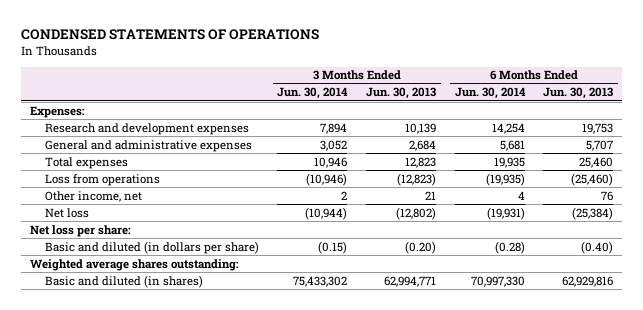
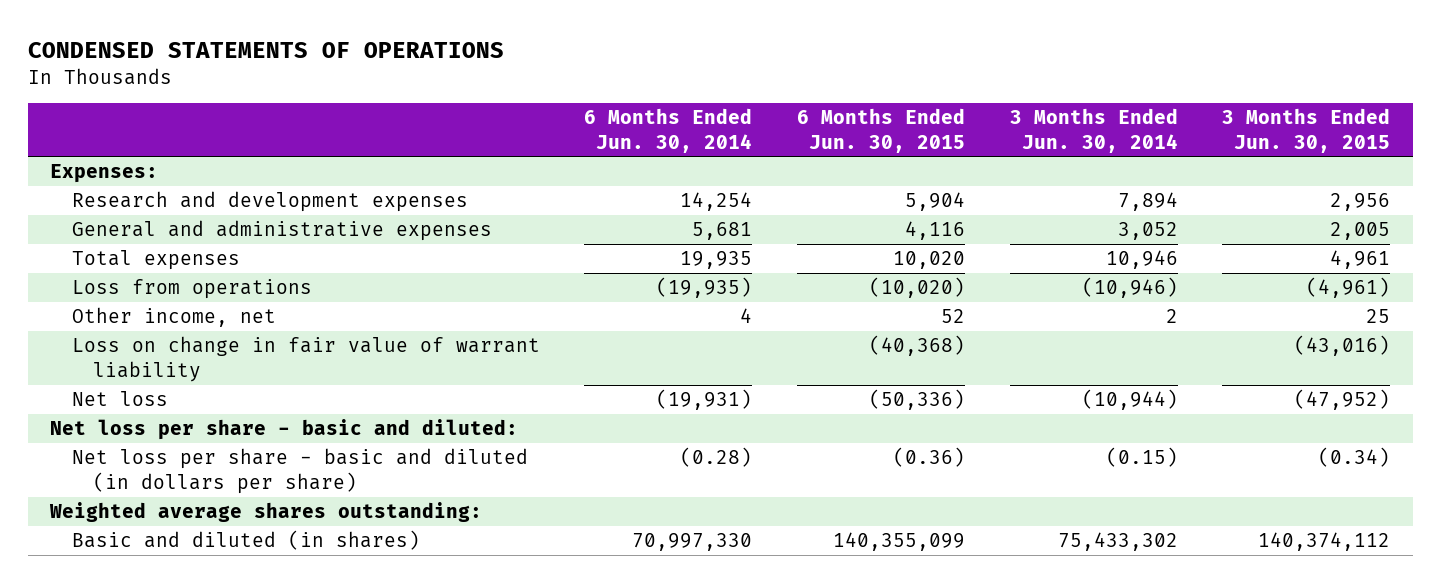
[365,87,436,100] Jun. 30, 2013 -> none
[543,87,614,100] Jun. 30, 2013 -> none
none -> [797,108,966,153] 6 Months Ended Jun. 30, 2015
none -> [1222,108,1391,153] 3 Months Ended Jun. 30, 2015
none -> [71,336,540,382] Loss on change in fair value of warrant liability
[30,224,132,237] Net loss per share: -> [50,419,519,441] Net loss per share - basic and diluted:
[44,240,259,254] Basic and diluted (in dollars per share) -> [71,448,528,494] Net loss per share - basic and diluted (in dollars per share)

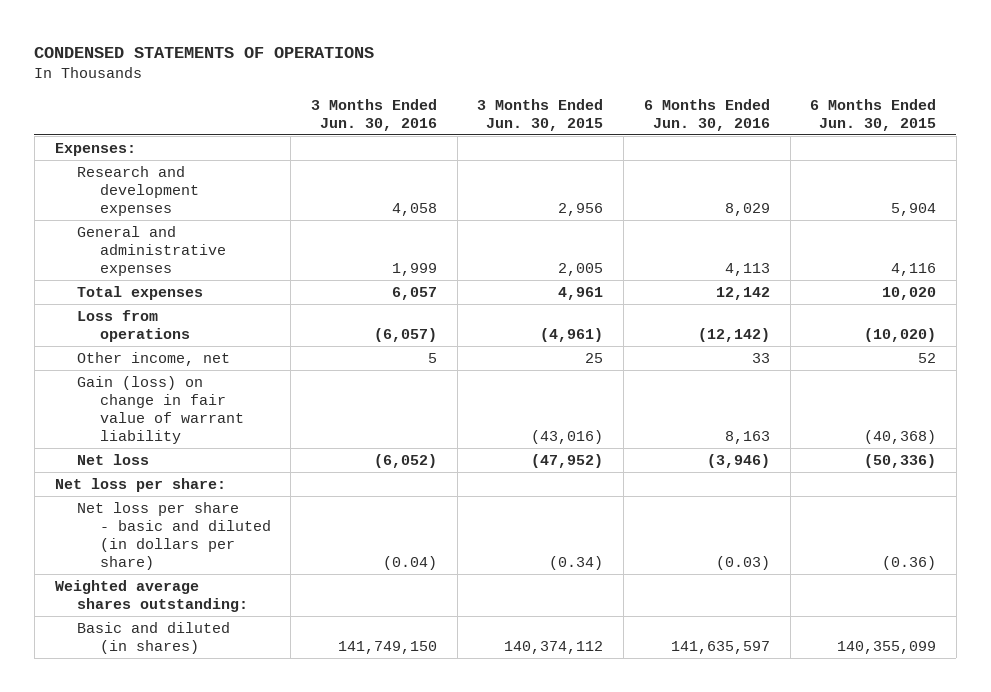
[584,108,753,153] 6 Months Ended Jun. 30, 2014 -> none
[1009,108,1178,153] 3 Months Ended Jun. 30, 2014 -> none
none -> [311,98,438,131] 3 Months Ended Jun. 30, 2016
none -> [643,98,770,131] 6 Months Ended Jun. 30, 2016
[71,336,540,382] Loss on change in fair value of warrant liability -> [77,375,244,445] Gain (loss) on change in fair value of warrant liability
[50,419,519,441] Net loss per share - basic and diluted: -> [54,477,226,492] Net loss per share:

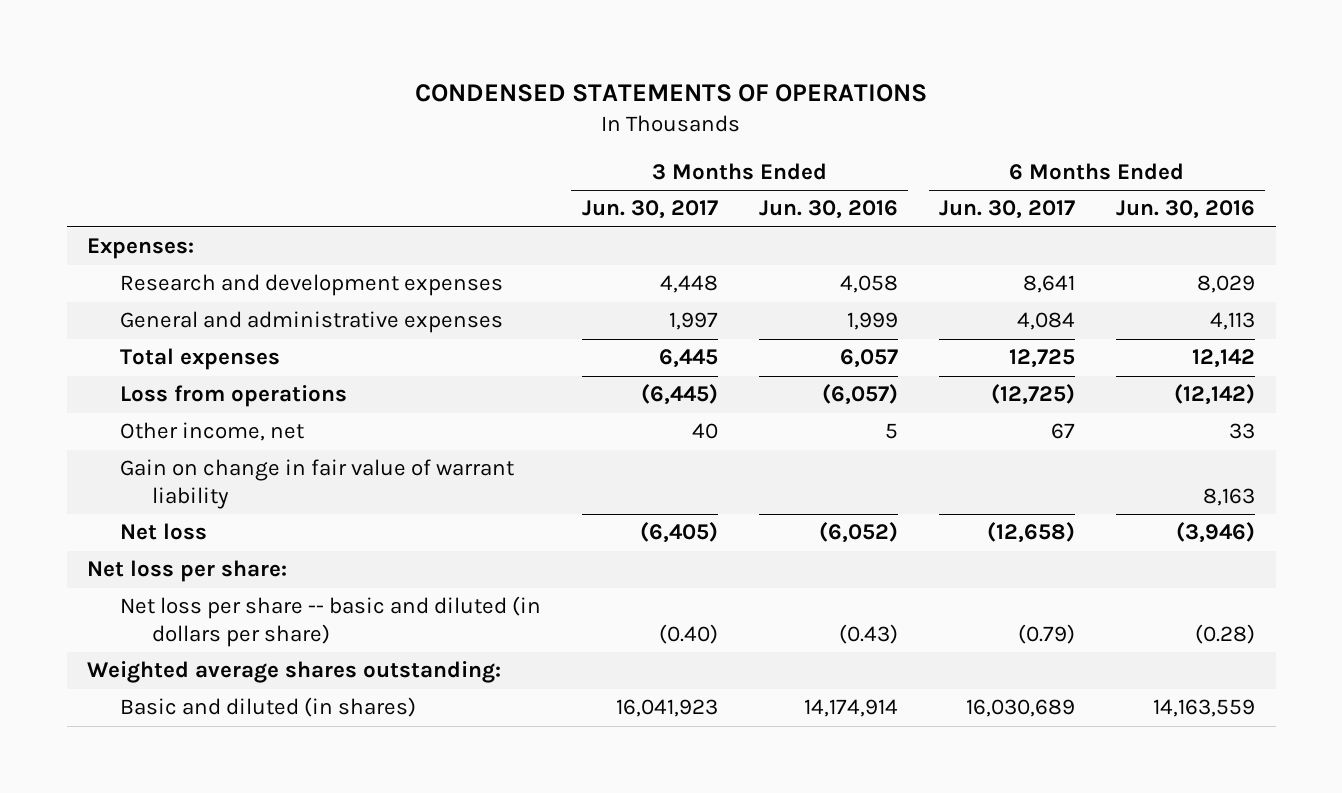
[477,98,604,131] 3 Months Ended Jun. 30, 2015 -> none
[810,98,937,131] 6 Months Ended Jun. 30, 2015 -> none
none -> [581,200,718,220] Jun. 30, 2017
none -> [938,200,1075,220] Jun. 30, 2017
[77,375,244,445] Gain (loss) on change in fair value of warrant liability -> [119,459,514,510] Gain on change in fair value of warrant liability
[77,501,271,571] Net loss per share - basic and diluted (in dollars per share) -> [119,596,541,648] Net loss per share -- basic and diluted (in dollars per share)
[383,556,438,571] (0.04) -> [838,624,898,645] (0.43)
[715,556,770,571] (0.03) -> [1195,624,1256,645] (0.28)
[338,641,438,655] 141,749,150 -> [803,699,898,718] 14,174,914
[670,641,770,655] 141,635,597 -> [1153,699,1256,718] 14,163,559

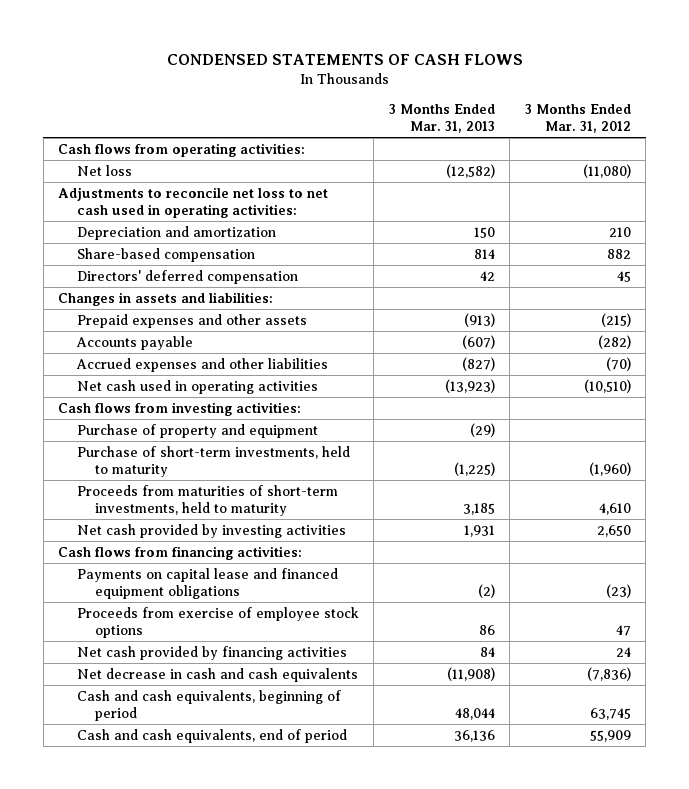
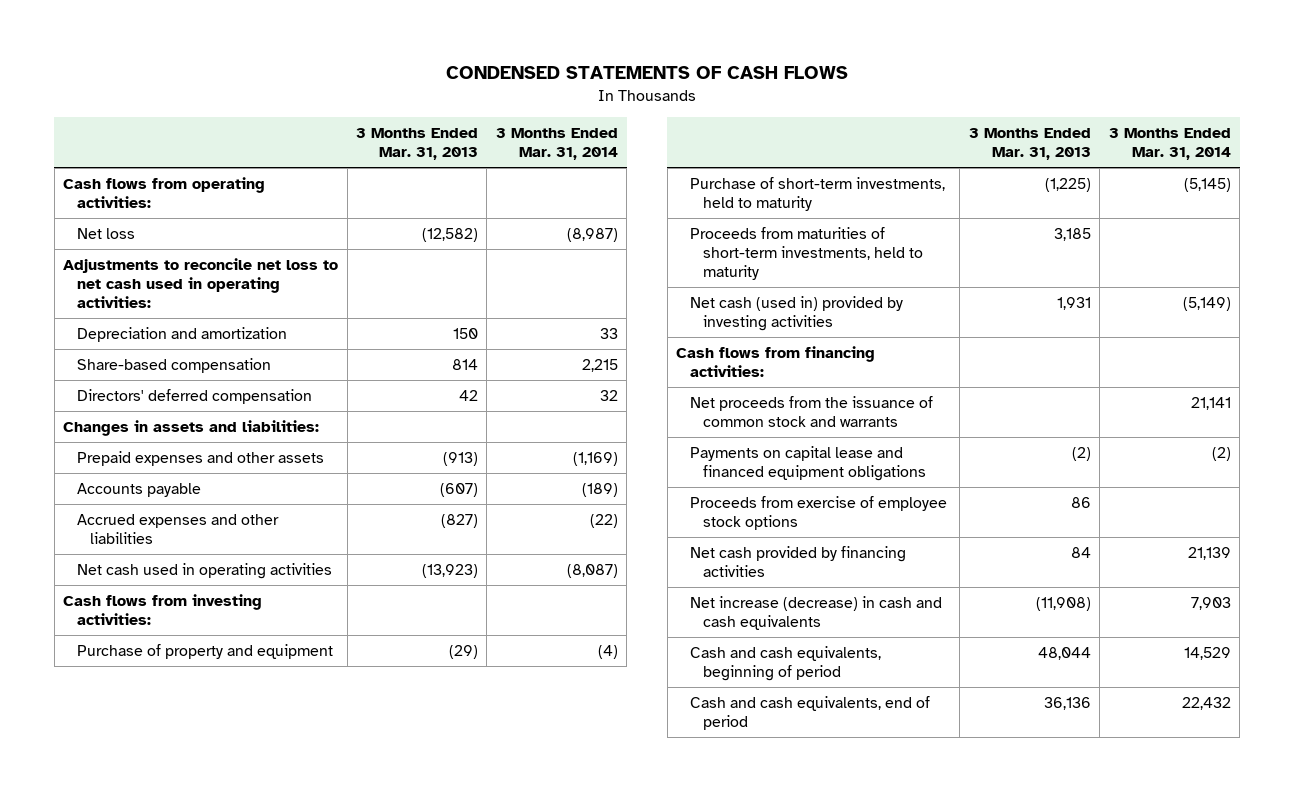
[524,104,631,134] 3 Months Ended Mar. 31, 2012 -> none
none -> [495,127,618,160] 3 Months Ended Mar. 31, 2014
[76,524,346,539] Net cash provided by investing activities -> [689,296,903,332] Net cash (used in) provided by investing activities
none -> [689,396,933,428] Net proceeds from the issuance of common stock and warrants
[76,668,358,683] Net decrease in cash and cash equivalents -> [689,596,942,631] Net increase (decrease) in cash and cash equivalents

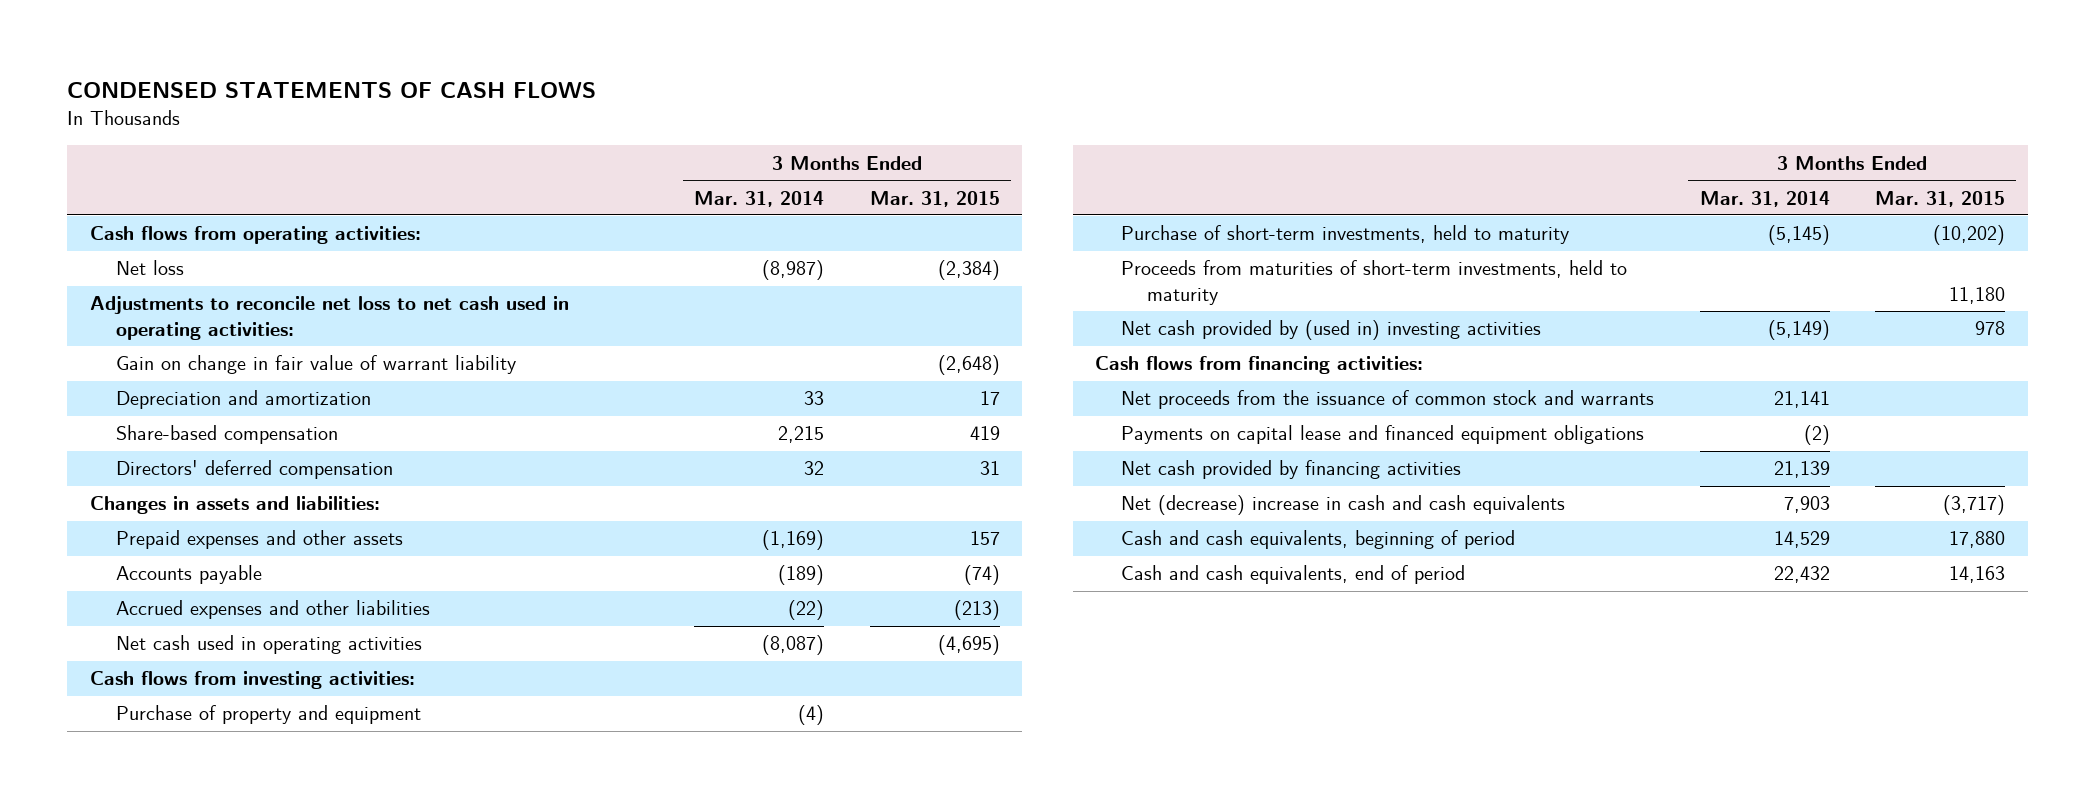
[355,127,478,160] 3 Months Ended Mar. 31, 2013 -> none
none -> [869,190,1000,207] Mar. 31, 2015
none -> [115,355,516,375] Gain on change in fair value of warrant liability
[689,296,903,332] Net cash (used in) provided by investing activities -> [1121,320,1542,341] Net cash provided by (used in) investing activities
[689,496,947,531] Proceeds from exercise of employee stock options -> none
[689,596,942,631] Net increase (decrease) in cash and cash equivalents -> [1121,495,1566,516] Net (decrease) increase in cash and cash equivalents

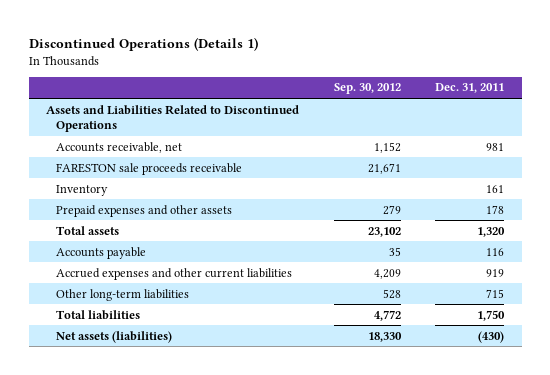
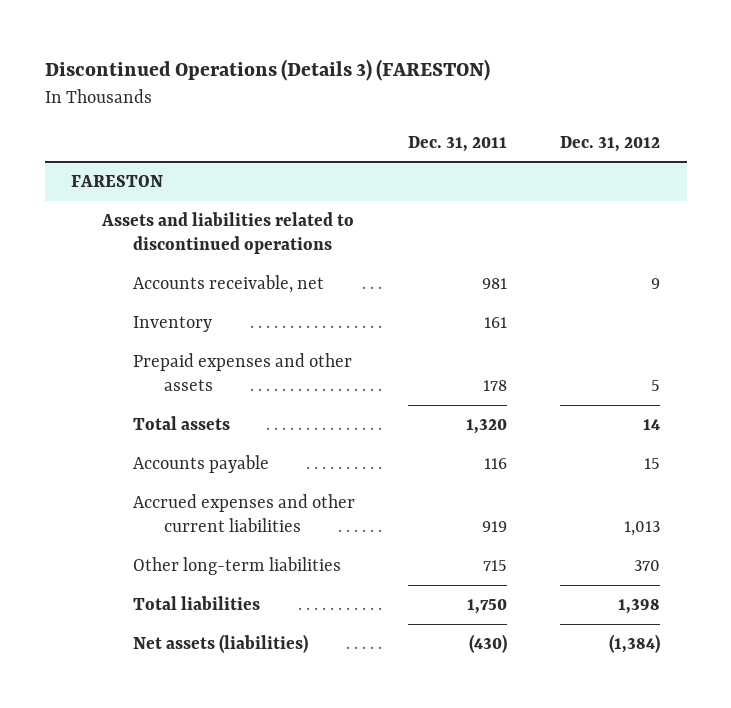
[28,36,258,51] Discontinued Operations (Details 1) -> [44,58,490,81] Discontinued Operations (Details 3) (FARESTON)
[333,83,401,95] Sep. 30, 2012 -> none
none -> [560,135,661,152] Dec. 31, 2012
none -> [71,175,164,188] FARESTON
[46,104,300,133] Assets and Liabilities Related to Discontinued Operations -> [101,212,355,255] Assets and liabilities related to discontinued operations
[56,162,243,175] FARESTON sale proceeds receivable -> none

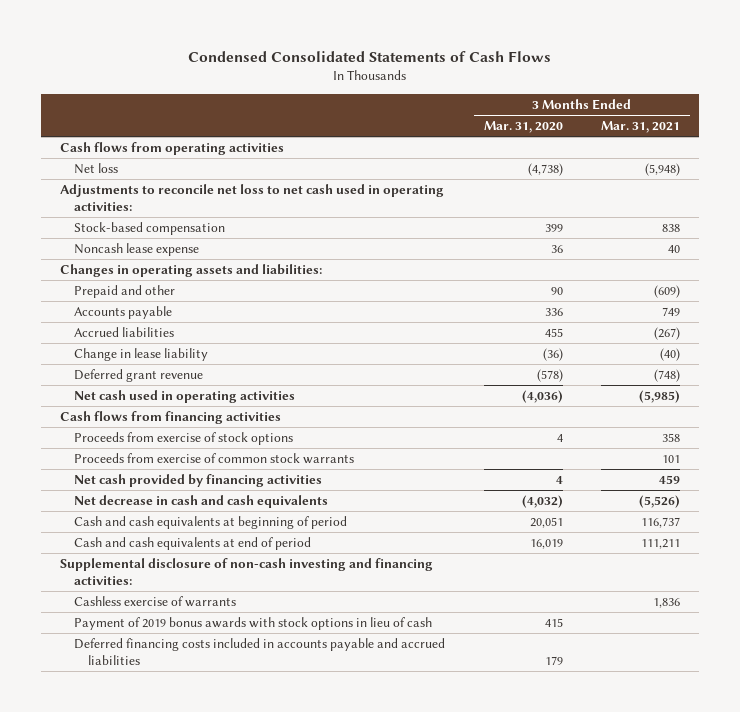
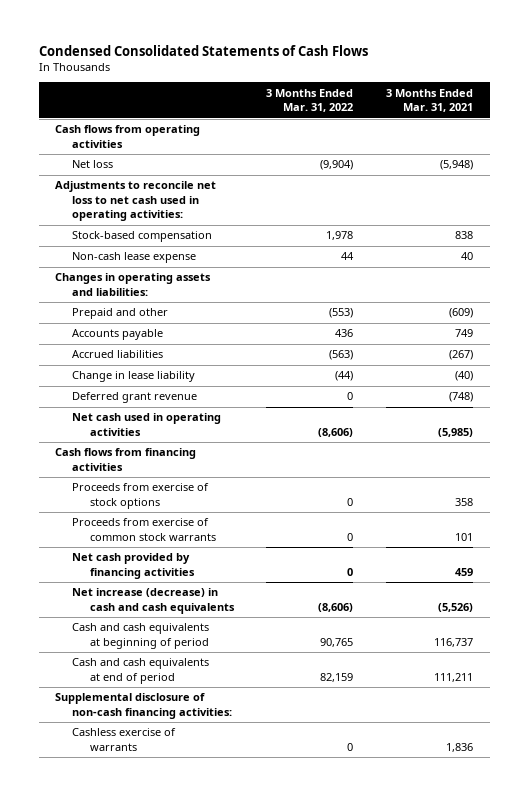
[483,121,563,134] Mar. 31, 2020 -> none
none -> [266,88,354,113] 3 Months Ended Mar. 31, 2022
[74,242,200,256] Noncash lease expense -> [72,252,197,264] Non-cash lease expense
[74,494,329,508] Net decrease in cash and cash equivalents -> [72,588,235,614] Net increase (decrease) in cash and cash equivalents
[59,557,433,586] Supplemental disclosure of non-cash investing and financing activities: -> [54,693,233,719] Supplemental disclosure of non-cash financing activities:
[74,616,433,630] Payment of 2019 bonus awards with stock options in lieu of cash -> none
[74,637,446,666] Deferred financing costs included in accounts payable and accrued liabilities -> none

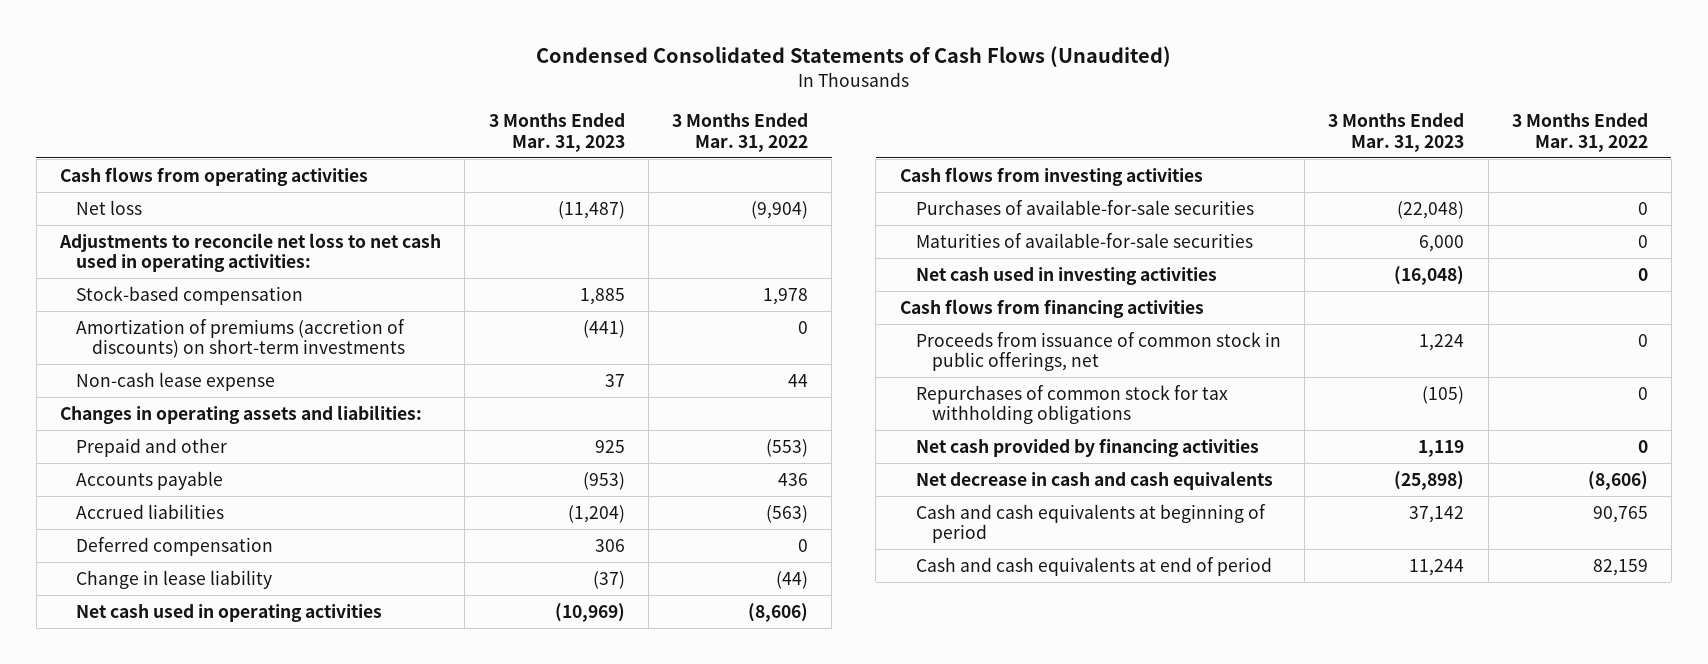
[38,44,368,56] Condensed Consolidated Statements of Cash Flows -> [535,46,1171,68] Condensed Consolidated Statements of Cash Flows (Unaudited)
[386,88,474,113] 3 Months Ended Mar. 31, 2021 -> none
none -> [488,113,625,152] 3 Months Ended Mar. 31, 2023
none -> [76,318,406,359] Amortization of premiums (accretion of discounts) on short-term investments
none -> [76,536,274,556] Deferred compensation
[72,392,198,404] Deferred grant revenue -> none
none -> [899,166,1203,186] Cash flows from investing activities
none -> [915,199,1254,215] Purchases of available-for-sale securities
none -> [915,232,1253,248] Maturities of available-for-sale securities
none -> [915,266,1217,285] Net cash used in investing activities
[72,483,210,509] Proceeds from exercise of stock options -> none
[72,518,216,541] Proceeds from exercise of common stock warrants -> none
none -> [915,331,1281,372] Proceeds from issuance of common stock in public offerings, net
none -> [915,384,1228,425] Repurchases of common stock for tax withholding obligations
[72,588,235,614] Net increase (decrease) in cash and cash equivalents -> [915,470,1273,490] Net decrease in cash and cash equivalents
[54,693,233,719] Supplemental disclosure of non-cash financing activities: -> none
[72,728,177,751] Cashless exercise of warrants -> none

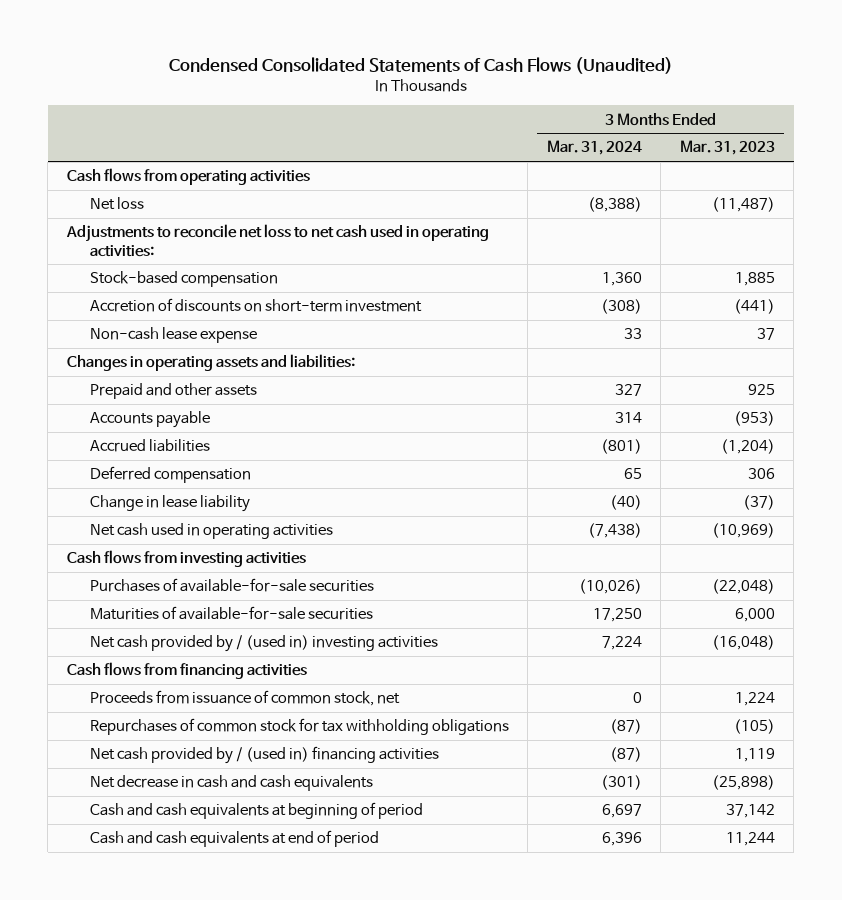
[672,113,809,152] 3 Months Ended Mar. 31, 2022 -> none
none -> [546,140,642,156] Mar. 31, 2024
[76,318,406,359] Amortization of premiums (accretion of discounts) on short-term investments -> [89,298,422,313] Accretion of discounts on short-term investment
[76,437,228,457] Prepaid and other -> [89,383,257,400] Prepaid and other assets
[915,266,1217,285] Net cash used in investing activities -> [89,635,438,653] Net cash provided by / (used in) investing activities
[915,331,1281,372] Proceeds from issuance of common stock in public offerings, net -> [89,690,400,707] Proceeds from issuance of common stock, net
[915,437,1259,457] Net cash provided by financing activities -> [89,746,439,765] Net cash provided by / (used in) financing activities

